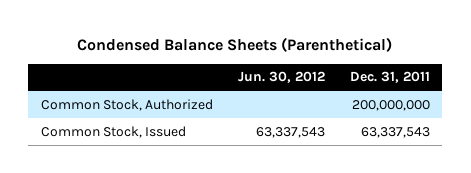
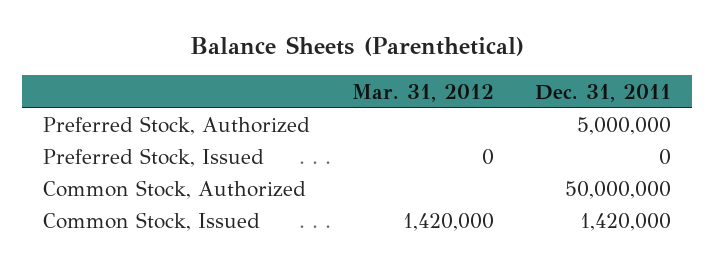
[77,36,393,52] Condensed Balance Sheets (Parenthetical) -> [190,36,525,57] Balance Sheets (Parenthetical)
[237,71,325,84] Jun. 30, 2012 -> none
none -> [351,83,494,102] Mar. 31, 2012
none -> [42,116,310,136] Preferred Stock, Authorized
none -> [42,148,264,168] Preferred Stock, Issued
[351,99,430,111] 200,000,000 -> [565,181,672,200] 50,000,000
[360,126,430,138] 63,337,543 -> [580,213,672,232] 1,420,000

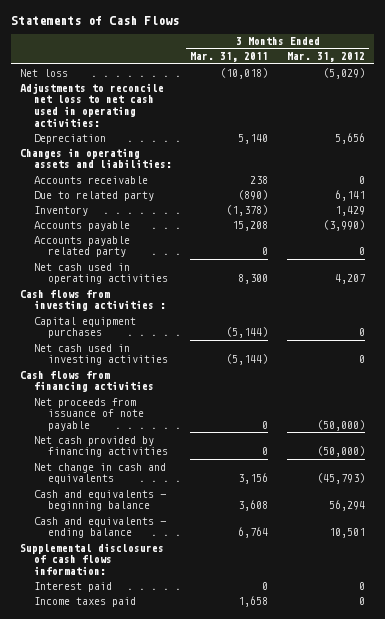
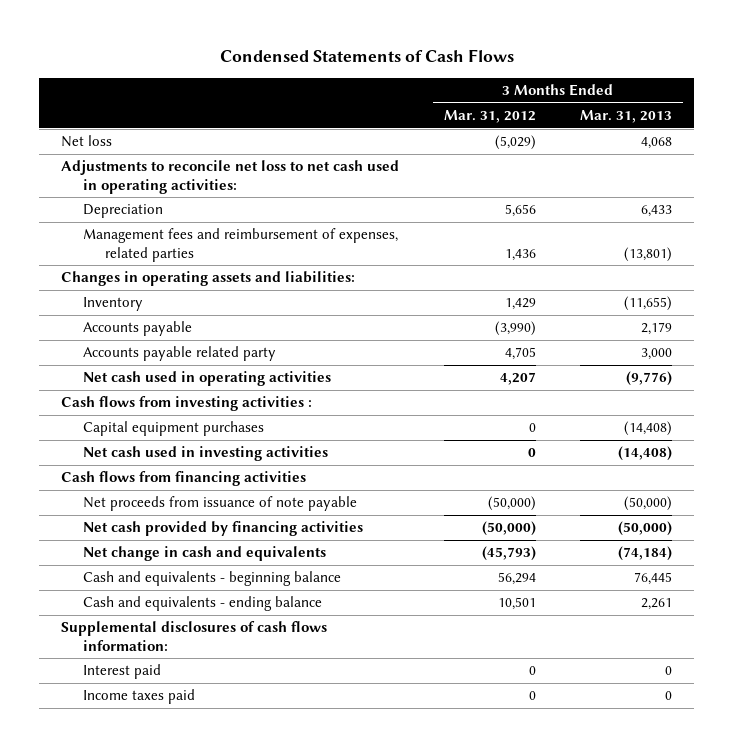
[10,15,179,25] Statements of Cash Flows -> [219,49,514,63] Condensed Statements of Cash Flows
[190,52,269,63] Mar. 31, 2011 -> none
none -> [580,110,673,124] Mar. 31, 2013
none -> [82,228,398,262] Management fees and reimbursement of expenses, related parties
[33,175,148,184] Accounts receivable -> none
[33,190,154,201] Due to related party -> none
[358,247,365,256] 0 -> [504,347,536,361] 4,705

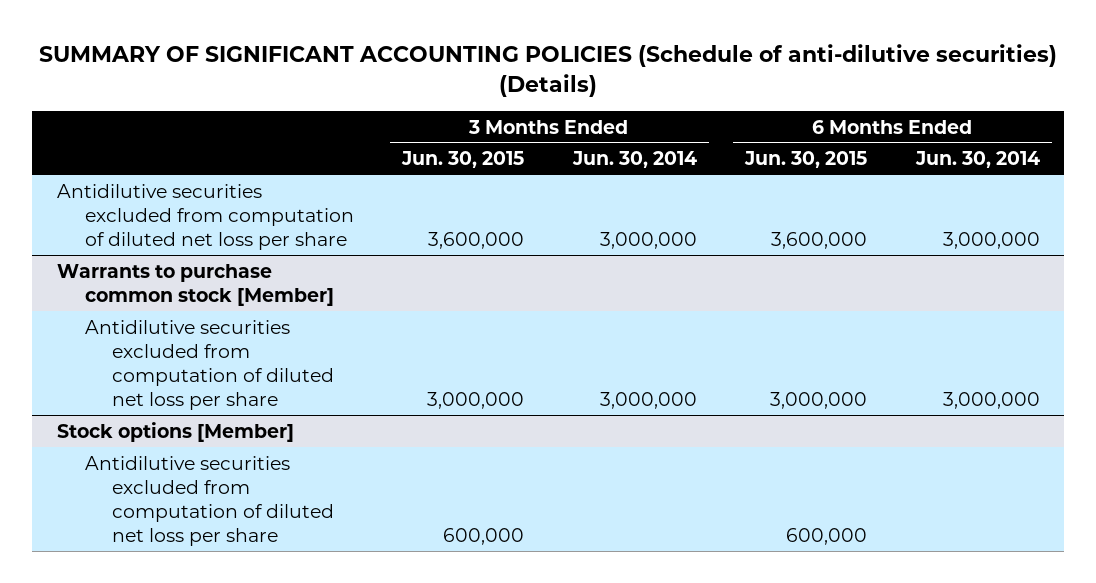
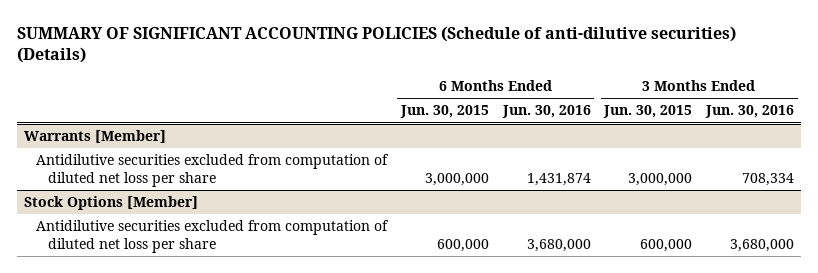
[571,151,697,169] Jun. 30, 2014 -> none
[914,151,1040,169] Jun. 30, 2014 -> none
none -> [501,105,591,119] Jun. 30, 2016
none -> [705,105,795,119] Jun. 30, 2016
[56,183,354,251] Antidilutive securities excluded from computation of diluted net loss per share -> none
[56,263,334,306] Warrants to purchase common stock [Member] -> [24,130,167,144] Warrants [Member]
[56,421,294,442] Stock options [Member] -> [24,196,199,211] Stock Options [Member]

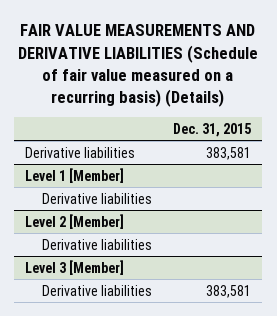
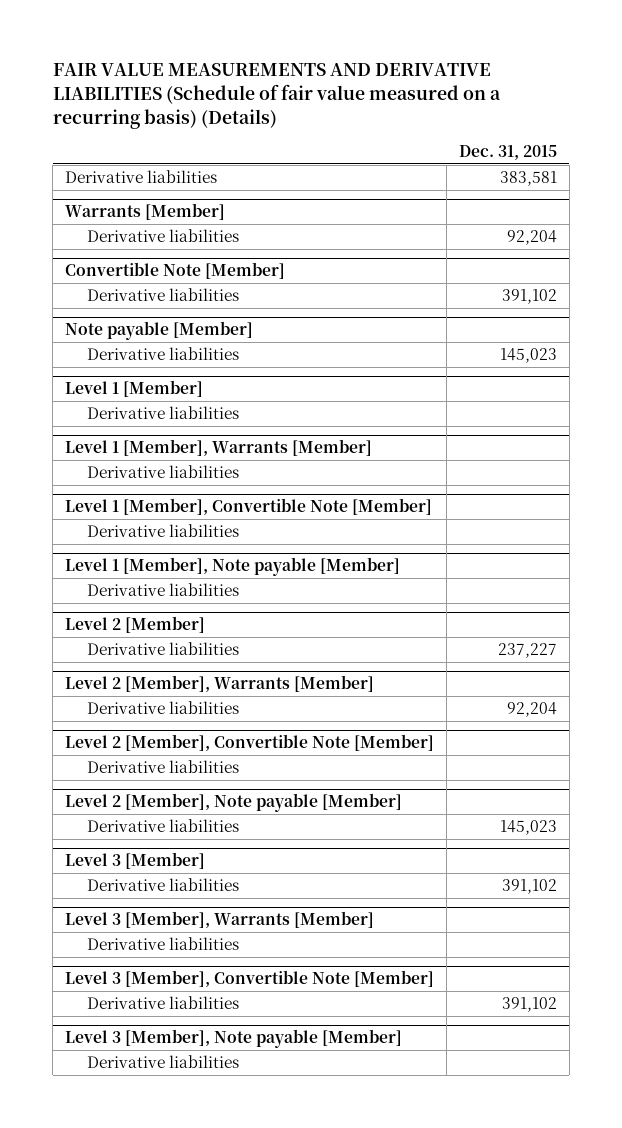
none -> [65,203,226,221] Warrants [Member]
none -> [86,228,239,242] Derivative liabilities
none -> [65,262,286,280] Convertible Note [Member]
none -> [86,287,239,301] Derivative liabilities
none -> [65,321,254,341] Note payable [Member]
none -> [86,346,239,360] Derivative liabilities
none -> [65,439,373,457] Level 1 [Member], Warrants [Member]
none -> [86,464,239,478] Derivative liabilities
none -> [65,498,433,516] Level 1 [Member], Convertible Note [Member]
none -> [86,523,239,537] Derivative liabilities
none -> [65,557,401,577] Level 1 [Member], Note payable [Member]
none -> [86,582,239,596] Derivative liabilities
none -> [86,641,239,655] Derivative liabilities
none -> [65,675,375,693] Level 2 [Member], Warrants [Member]
none -> [86,700,239,714] Derivative liabilities
none -> [65,734,435,752] Level 2 [Member], Convertible Note [Member]
none -> [65,793,403,813] Level 2 [Member], Note payable [Member]
none -> [86,818,239,832] Derivative liabilities
[206,284,252,298] 383,581 -> [501,878,557,894] 391,102
none -> [65,911,375,929] Level 3 [Member], Warrants [Member]
none -> [86,936,239,950] Derivative liabilities
none -> [65,970,435,988] Level 3 [Member], Convertible Note [Member]
none -> [86,995,239,1009] Derivative liabilities
none -> [65,1029,403,1049] Level 3 [Member], Note payable [Member]
none -> [86,1054,239,1068] Derivative liabilities

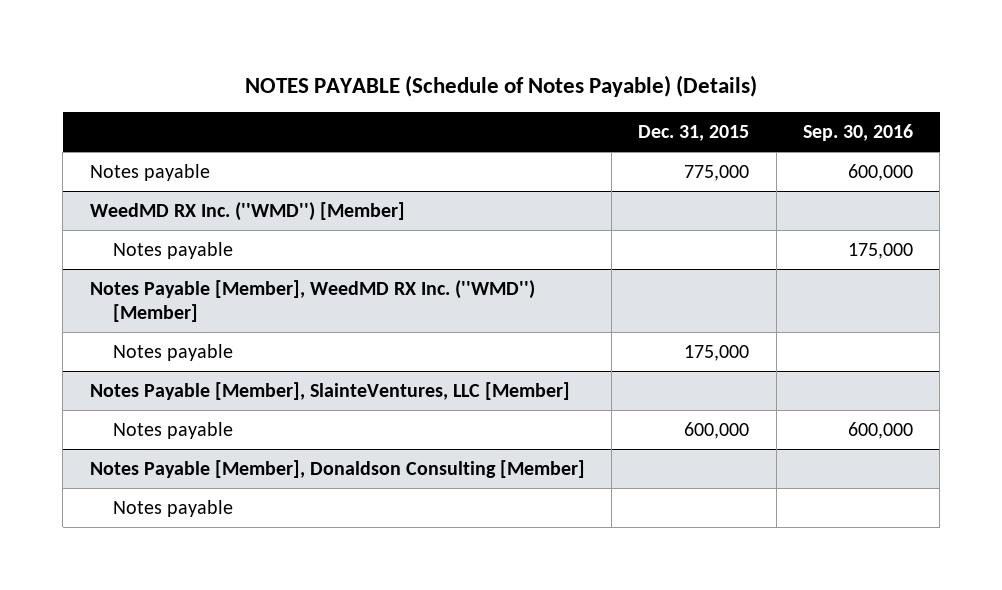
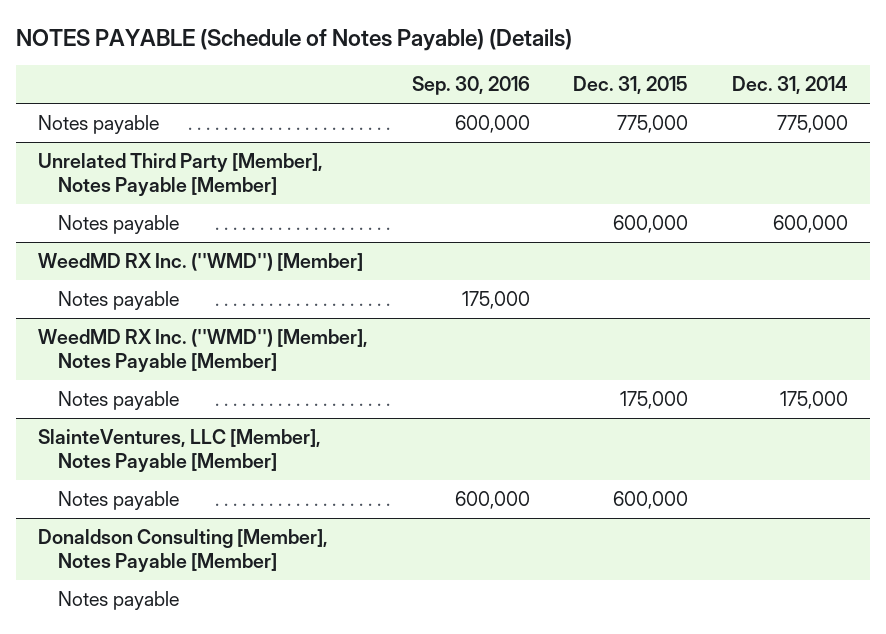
none -> [731,76,848,95] Dec. 31, 2014
none -> [37,152,323,197] Unrelated Third Party [Member], Notes Payable [Member]
none -> [58,214,180,234] Notes payable
[89,279,535,323] Notes Payable [Member], WeedMD RX Inc. (''WMD'') [Member] -> [37,328,368,373] WeedMD RX Inc. (''WMD'') [Member], Notes Payable [Member]
[89,381,570,400] Notes Payable [Member], SlainteVentures, LLC [Member] -> [37,428,321,473] SlainteVentures, LLC [Member], Notes Payable [Member]
[89,459,585,478] Notes Payable [Member], Donaldson Consulting [Member] -> [37,528,328,573] Donaldson Consulting [Member], Notes Payable [Member]

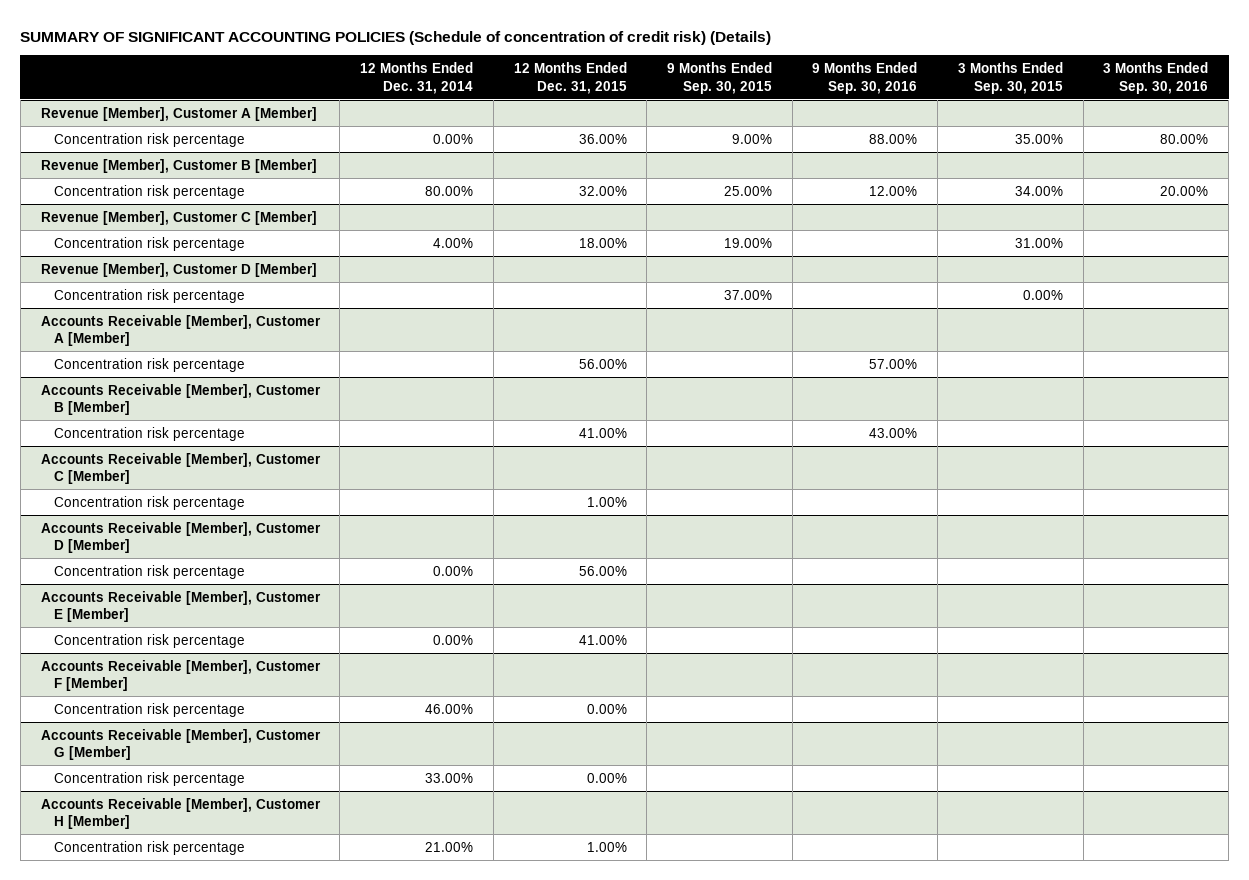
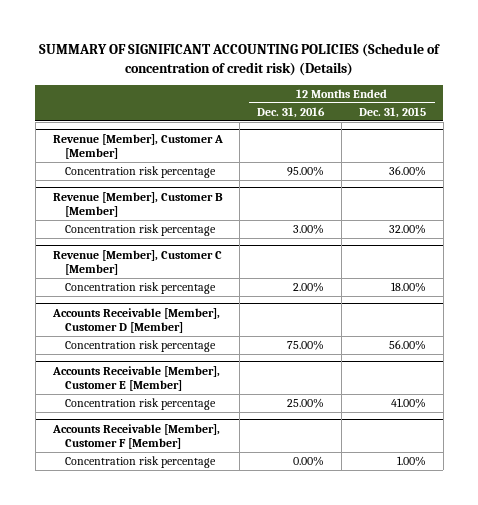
[360,62,474,94] 12 Months Ended Dec. 31, 2014 -> none
[666,62,772,94] 9 Months Ended Sep. 30, 2015 -> none
[812,62,918,94] 9 Months Ended Sep. 30, 2016 -> none
[957,62,1063,94] 3 Months Ended Sep. 30, 2015 -> none
[1103,62,1209,94] 3 Months Ended Sep. 30, 2016 -> none
none -> [257,106,326,118] Dec. 31, 2016
[40,262,317,277] Revenue [Member], Customer D [Member] -> none
[53,288,245,303] Concentration risk percentage -> none
[40,314,321,347] Accounts Receivable [Member], Customer A [Member] -> none
[53,357,245,372] Concentration risk percentage -> none
[40,383,321,416] Accounts Receivable [Member], Customer B [Member] -> none
[53,426,245,441] Concentration risk percentage -> none
[40,452,321,485] Accounts Receivable [Member], Customer C [Member] -> none
[53,495,245,510] Concentration risk percentage -> none
[53,702,245,717] Concentration risk percentage -> none
[40,728,321,761] Accounts Receivable [Member], Customer G [Member] -> none
[53,771,245,786] Concentration risk percentage -> none
[40,797,321,830] Accounts Receivable [Member], Customer H [Member] -> none

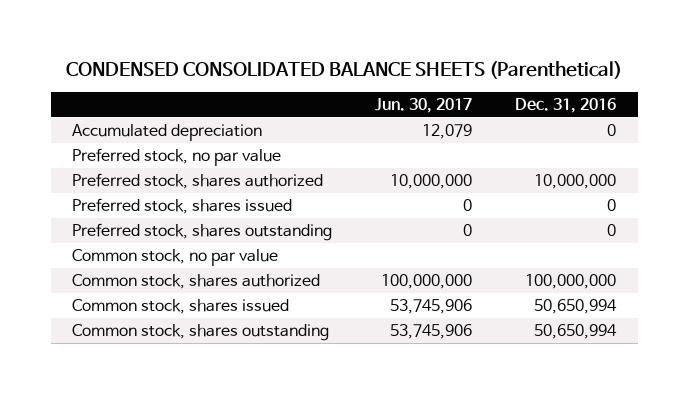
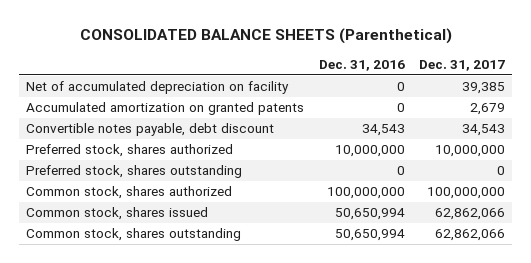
[66,60,623,79] CONDENSED CONSOLIDATED BALANCE SHEETS (Parenthetical) -> [79,28,452,45] CONSOLIDATED BALANCE SHEETS (Parenthetical)
[375,98,473,114] Jun. 30, 2017 -> none
none -> [418,59,505,71] Dec. 31, 2017
[72,148,282,167] Preferred stock, no par value -> none
[72,124,263,142] Accumulated depreciation -> [26,81,290,95] Net of accumulated depreciation on facility
none -> [26,102,305,116] Accumulated amortization on granted patents
none -> [26,123,275,137] Convertible notes payable, debt discount
[72,198,293,215] Preferred stock, shares issued -> none
[72,249,279,267] Common stock, no par value -> none

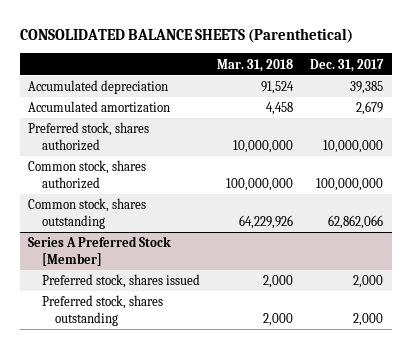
[318,59,405,71] Dec. 31, 2016 -> none
none -> [216,58,293,72] Mar. 31, 2018
[26,123,275,137] Convertible notes payable, debt discount -> none
[26,81,290,95] Net of accumulated depreciation on facility -> [28,80,169,95] Accumulated depreciation
[26,102,305,116] Accumulated amortization on granted patents -> [28,101,171,114] Accumulated amortization
[26,165,243,179] Preferred stock, shares outstanding -> none
[26,207,209,221] Common stock, shares issued -> none
none -> [28,236,172,267] Series A Preferred Stock [Member]
none -> [41,274,200,289] Preferred stock, shares issued
none -> [41,295,163,327] Preferred stock, shares outstanding

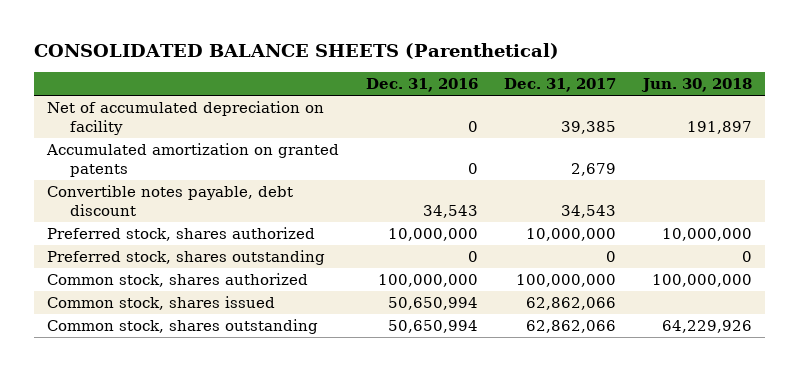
[216,58,293,72] Mar. 31, 2018 -> none
none -> [365,78,478,93] Dec. 31, 2016
none -> [640,78,752,93] Jun. 30, 2018
[28,80,169,95] Accumulated depreciation -> [46,101,324,135] Net of accumulated depreciation on facility
[28,101,171,114] Accumulated amortization -> [45,143,339,177] Accumulated amortization on granted patents
none -> [46,185,293,216] Convertible notes payable, debt discount
none -> [46,250,325,266] Preferred stock, shares outstanding
none -> [46,296,275,311] Common stock, shares issued
[28,236,172,267] Series A Preferred Stock [Member] -> none
[41,274,200,289] Preferred stock, shares issued -> none
[41,295,163,327] Preferred stock, shares outstanding -> none

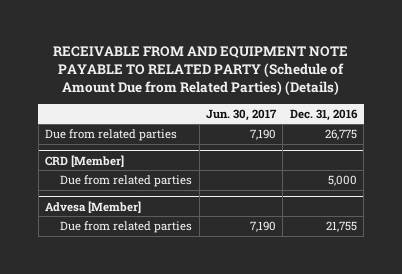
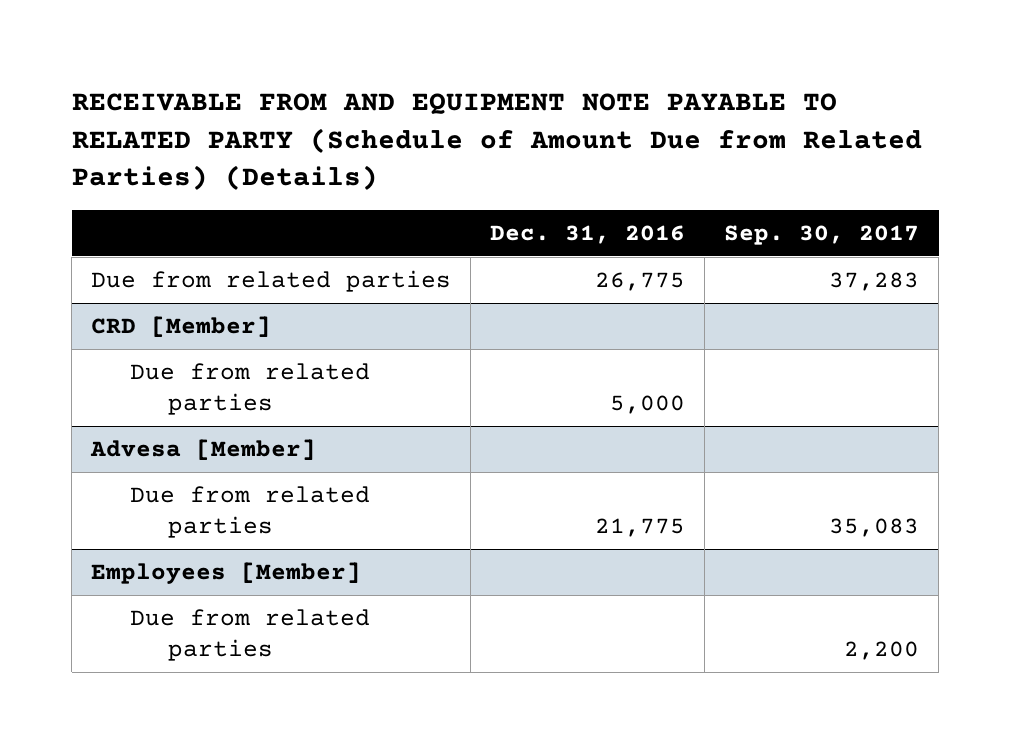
[206,108,278,121] Jun. 30, 2017 -> none
none -> [724,224,920,245] Sep. 30, 2017
[325,220,357,232] 21,755 -> [595,517,686,537] 21,775
none -> [91,561,362,584] Employees [Member]
none -> [129,608,370,661] Due from related parties

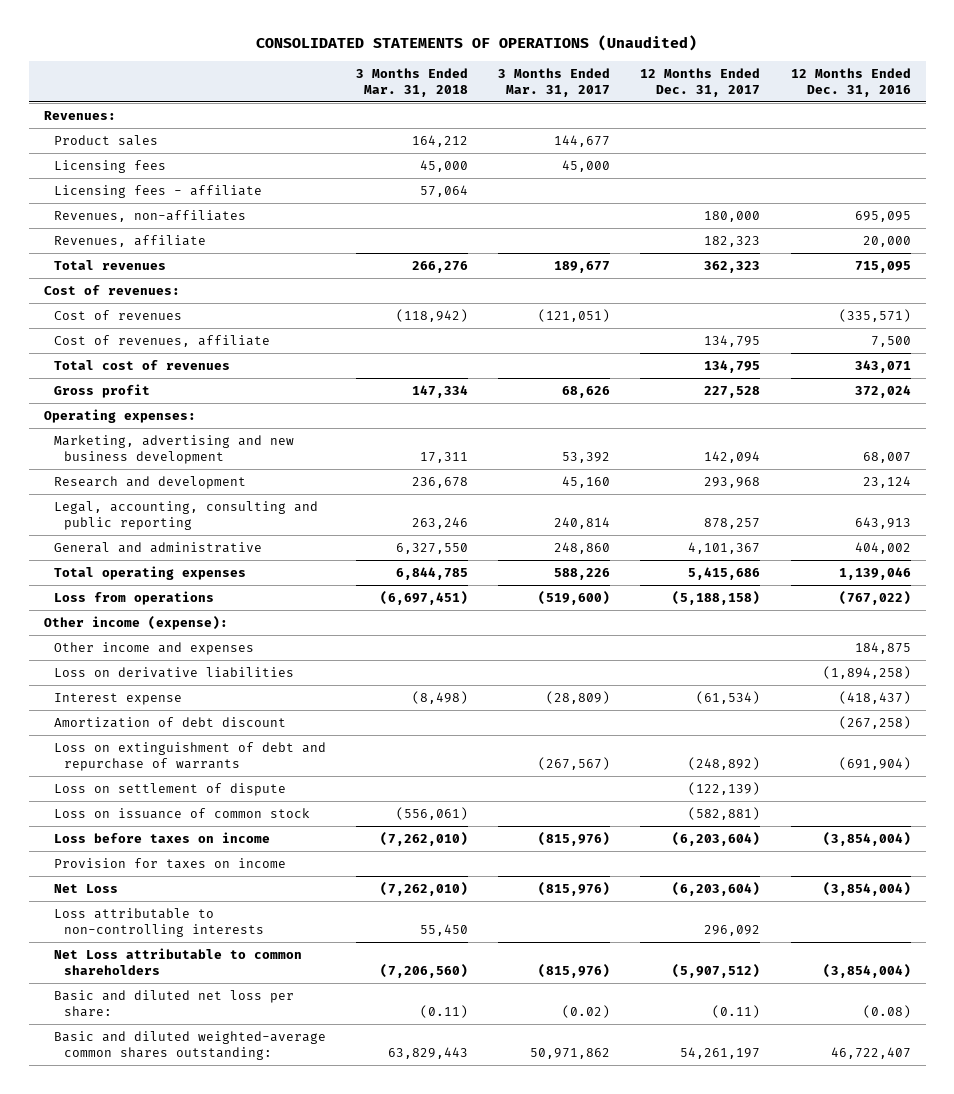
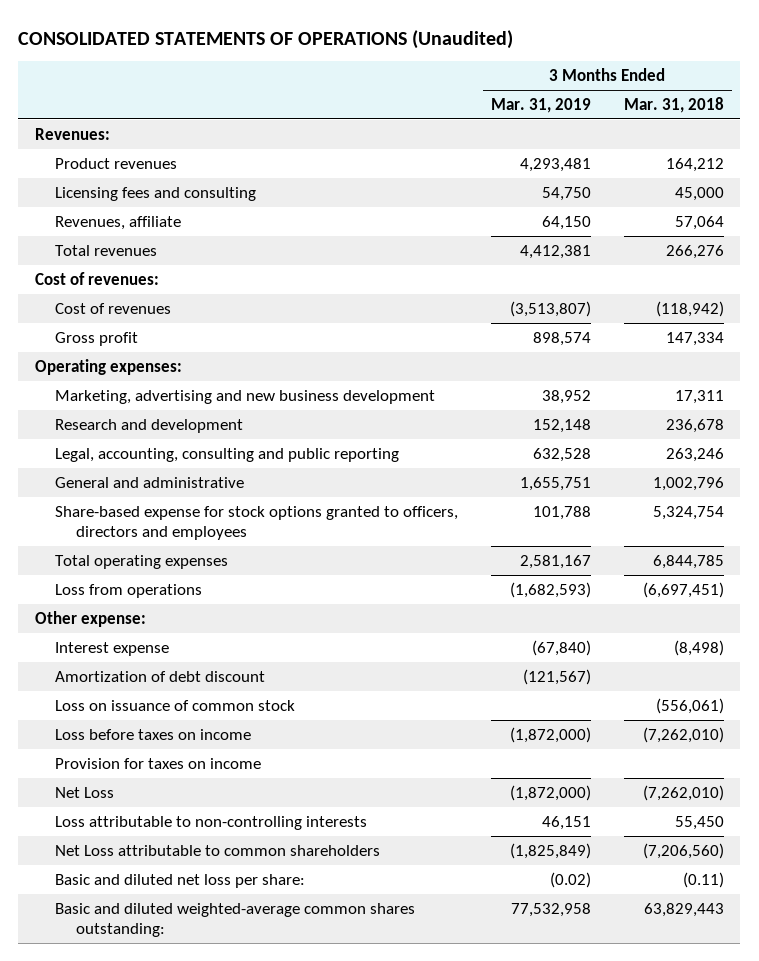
[498,67,611,97] 3 Months Ended Mar. 31, 2017 -> none
[640,67,761,97] 12 Months Ended Dec. 31, 2017 -> none
[790,67,911,97] 12 Months Ended Dec. 31, 2016 -> none
none -> [491,97,592,113] Mar. 31, 2019
[53,209,246,222] Revenues, non-affiliates -> none
[53,234,206,247] Revenues, affiliate -> none
[53,134,158,146] Product sales -> [55,157,178,169] Product revenues
[53,159,166,173] Licensing fees -> [55,186,257,201] Licensing fees and consulting
[53,184,262,198] Licensing fees - affiliate -> [55,215,182,230] Revenues, affiliate
[53,334,270,347] Cost of revenues, affiliate -> none
[53,359,230,370] Total cost of revenues -> none
[396,542,469,554] 6,327,550 -> [652,476,724,491] 1,002,796
none -> [55,505,459,540] Share-based expense for stock options granted to officers, directors and employees
[53,641,254,655] Other income and expenses -> none
[53,666,294,678] Loss on derivative liabilities -> none
[43,615,228,630] Other income (expense): -> [34,610,146,627] Other expense:
[53,741,326,771] Loss on extinguishment of debt and repurchase of warrants -> none
[53,782,286,796] Loss on settlement of dispute -> none

